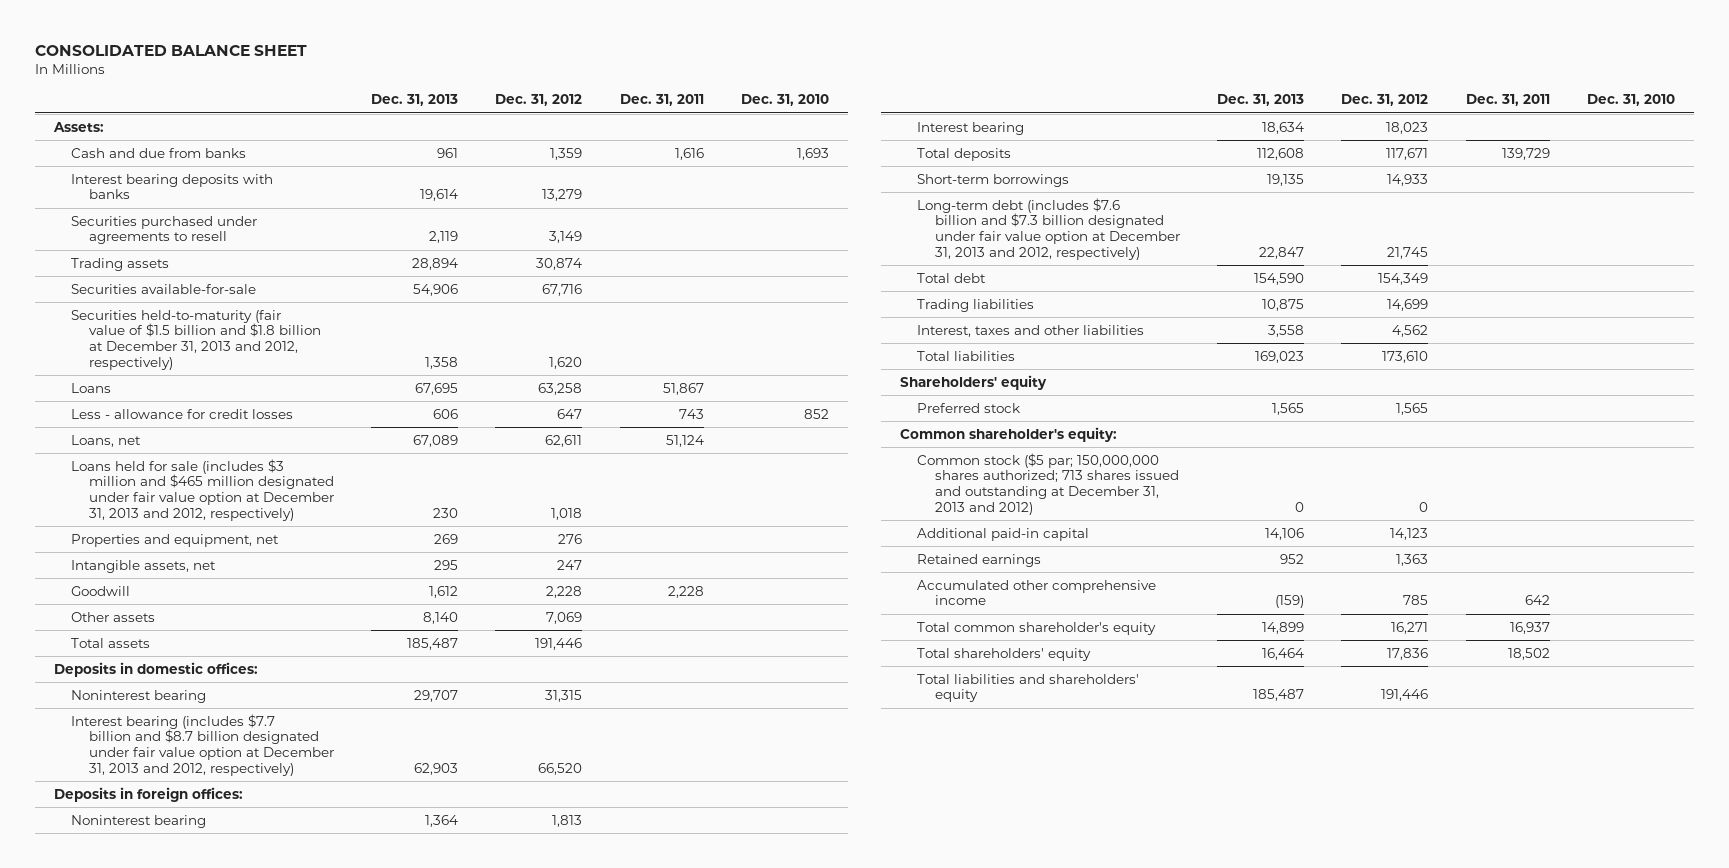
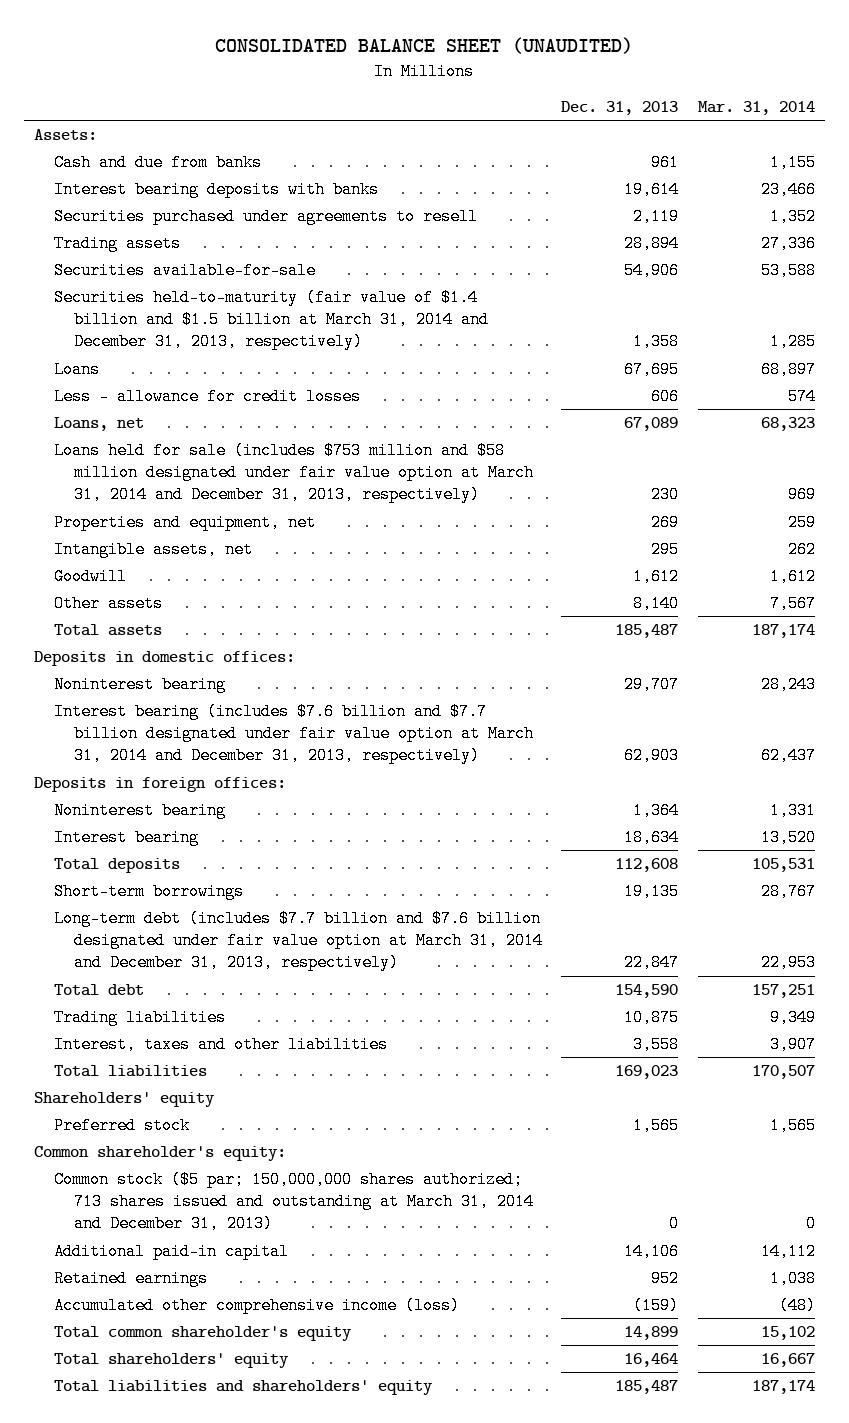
[35,44,308,56] CONSOLIDATED BALANCE SHEET -> [215,36,634,54] CONSOLIDATED BALANCE SHEET (UNAUDITED)
[495,94,583,107] Dec. 31, 2012 -> none
[619,94,704,107] Dec. 31, 2011 -> none
[741,94,830,107] Dec. 31, 2010 -> none
none -> [697,101,815,116] Mar. 31, 2014
[71,309,321,371] Securities held-to-maturity (fair value of $1.5 billion and $1.8 billion at December 31, 2013 and 2012, respectively) -> [53,288,489,351] Securities held-to-maturity (fair value of $1.4 billion and $1.5 billion at March 31, 2014 and December 31, 2013, respectively)
[71,458,334,522] Loans held for sale (includes $3 million and $465 million designated under fair value option at December 31, 2013 and 2012, respectively) -> [53,441,534,504] Loans held for sale (includes $753 million and $58 million designated under fair value option at March 31, 2014 and December 31, 2013, respectively)
[71,713,334,777] Interest bearing (includes $7.7 billion and $8.7 billion designated under fair value option at December 31, 2013 and 2012, respectively) -> [53,702,534,765] Interest bearing (includes $7.6 billion and $7.7 billion designated under fair value option at March 31, 2014 and December 31, 2013, respectively)
[917,197,1180,261] Long-term debt (includes $7.6 billion and $7.3 billion designated under fair value option at December 31, 2013 and 2012, respectively) -> [53,909,543,972] Long-term debt (includes $7.7 billion and $7.6 billion designated under fair value option at March 31, 2014 and December 31, 2013, respectively)
[917,452,1179,516] Common stock ($5 par; 150,000,000 shares authorized; 713 shares issued and outstanding at December 31, 2013 and 2012) -> [53,1170,534,1233] Common stock ($5 par; 150,000,000 shares authorized; 713 shares issued and outstanding at March 31, 2014 and December 31, 2013)
[917,579,1157,606] Accumulated other comprehensive income -> [53,1296,460,1314] Accumulated other comprehensive income (loss)

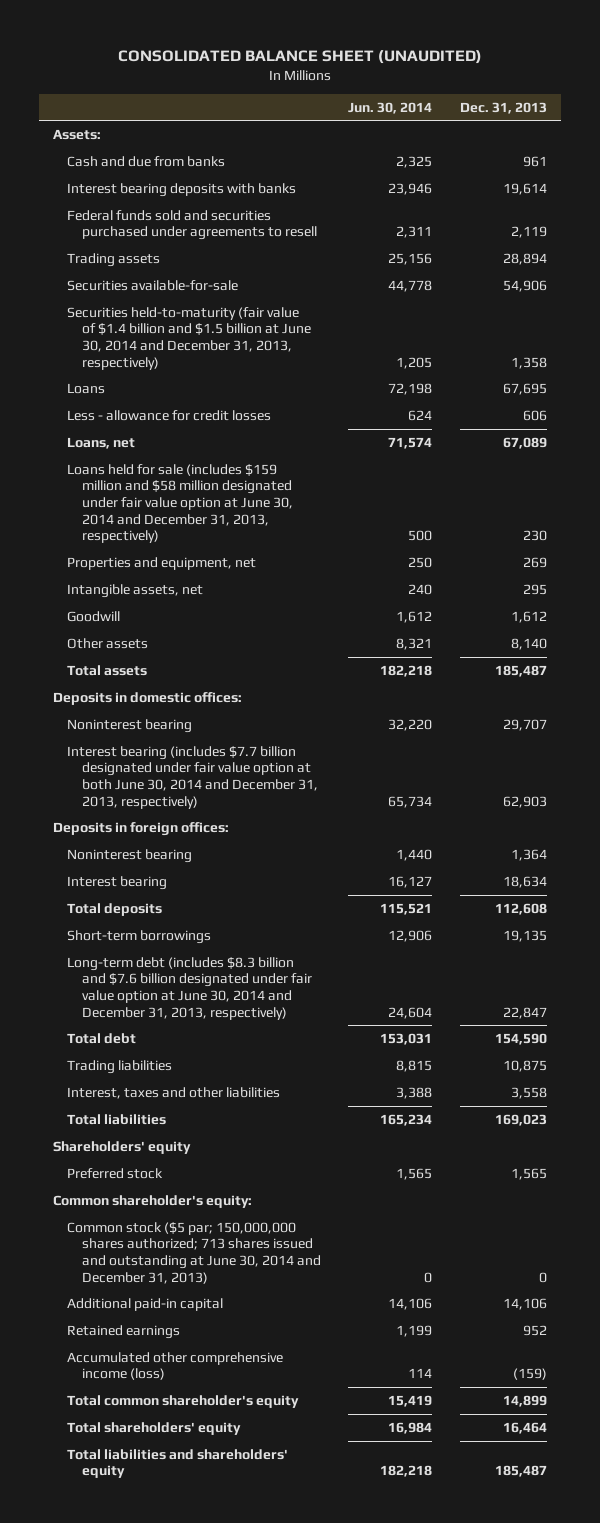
[697,101,815,116] Mar. 31, 2014 -> none
none -> [348,101,433,114] Jun. 30, 2014
[53,207,478,225] Securities purchased under agreements to resell -> [67,209,317,241] Federal funds sold and securities purchased under agreements to resell
[53,288,489,351] Securities held-to-maturity (fair value of $1.4 billion and $1.5 billion at March 31, 2014 and December 31, 2013, respectively) -> [67,306,311,370] Securities held-to-maturity (fair value of $1.4 billion and $1.5 billion at June 30, 2014 and December 31, 2013, respectively)
[53,441,534,504] Loans held for sale (includes $753 million and $58 million designated under fair value option at March 31, 2014 and December 31, 2013, respectively) -> [67,463,293,544] Loans held for sale (includes $159 million and $58 million designated under fair value option at June 30, 2014 and December 31, 2013, respectively)
[53,702,534,765] Interest bearing (includes $7.6 billion and $7.7 billion designated under fair value option at March 31, 2014 and December 31, 2013, respectively) -> [67,745,318,809] Interest bearing (includes $7.7 billion designated under fair value option at both June 30, 2014 and December 31, 2013, respectively)
[53,909,543,972] Long-term debt (includes $7.7 billion and $7.6 billion designated under fair value option at March 31, 2014 and December 31, 2013, respectively) -> [67,956,312,1020] Long-term debt (includes $8.3 billion and $7.6 billion designated under fair value option at June 30, 2014 and December 31, 2013, respectively)
[53,1170,534,1233] Common stock ($5 par; 150,000,000 shares authorized; 713 shares issued and outstanding at March 31, 2014 and December 31, 2013) -> [67,1221,321,1284] Common stock ($5 par; 150,000,000 shares authorized; 713 shares issued and outstanding at June 30, 2014 and December 31, 2013)

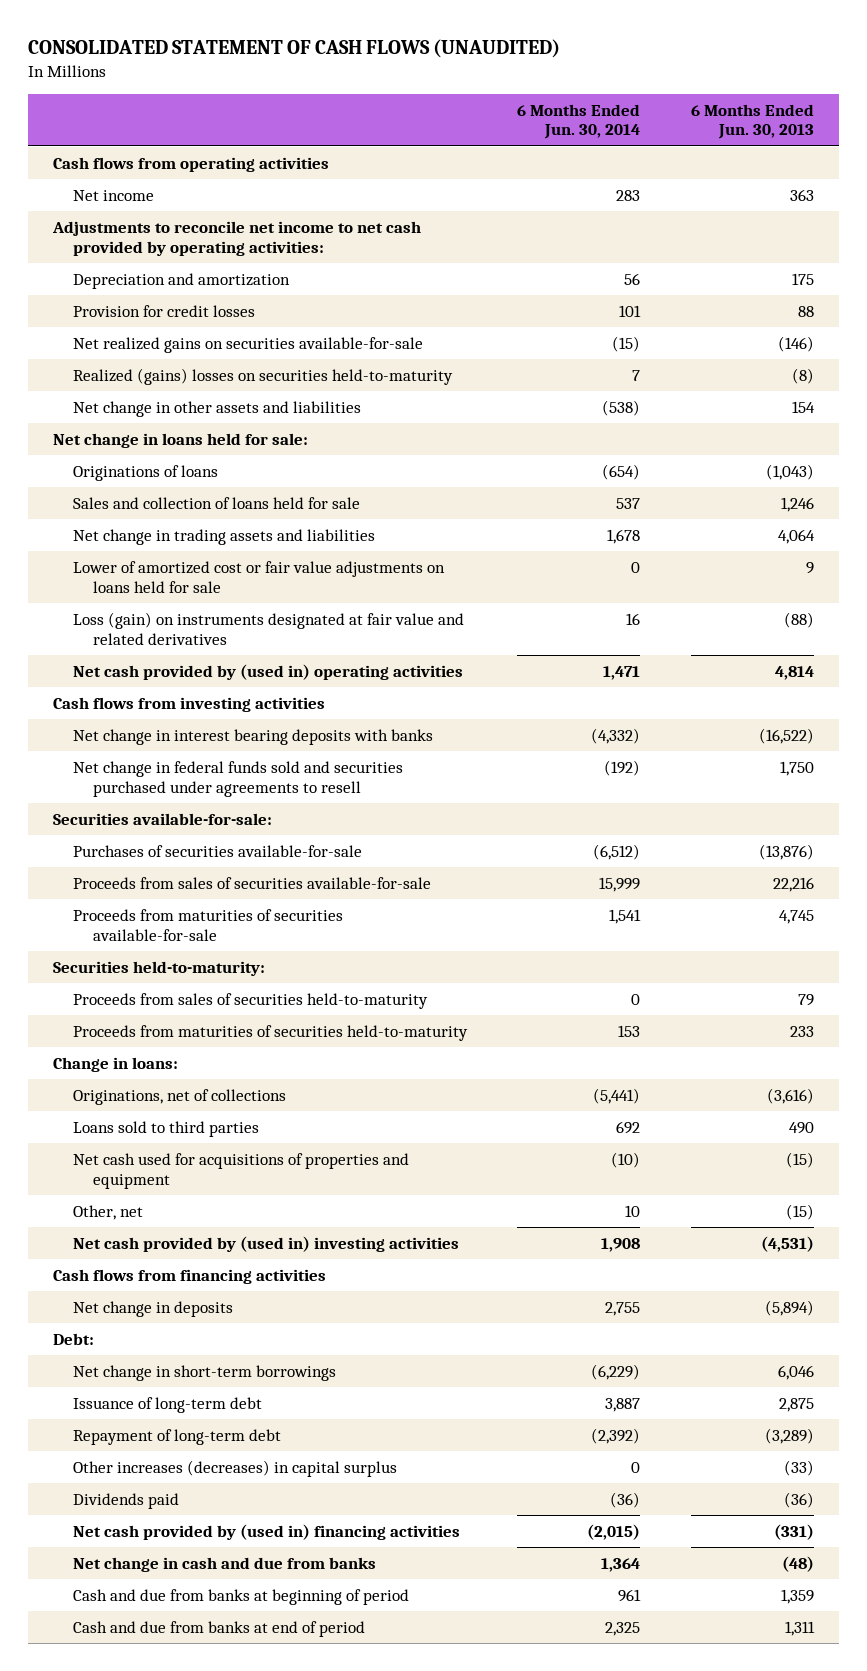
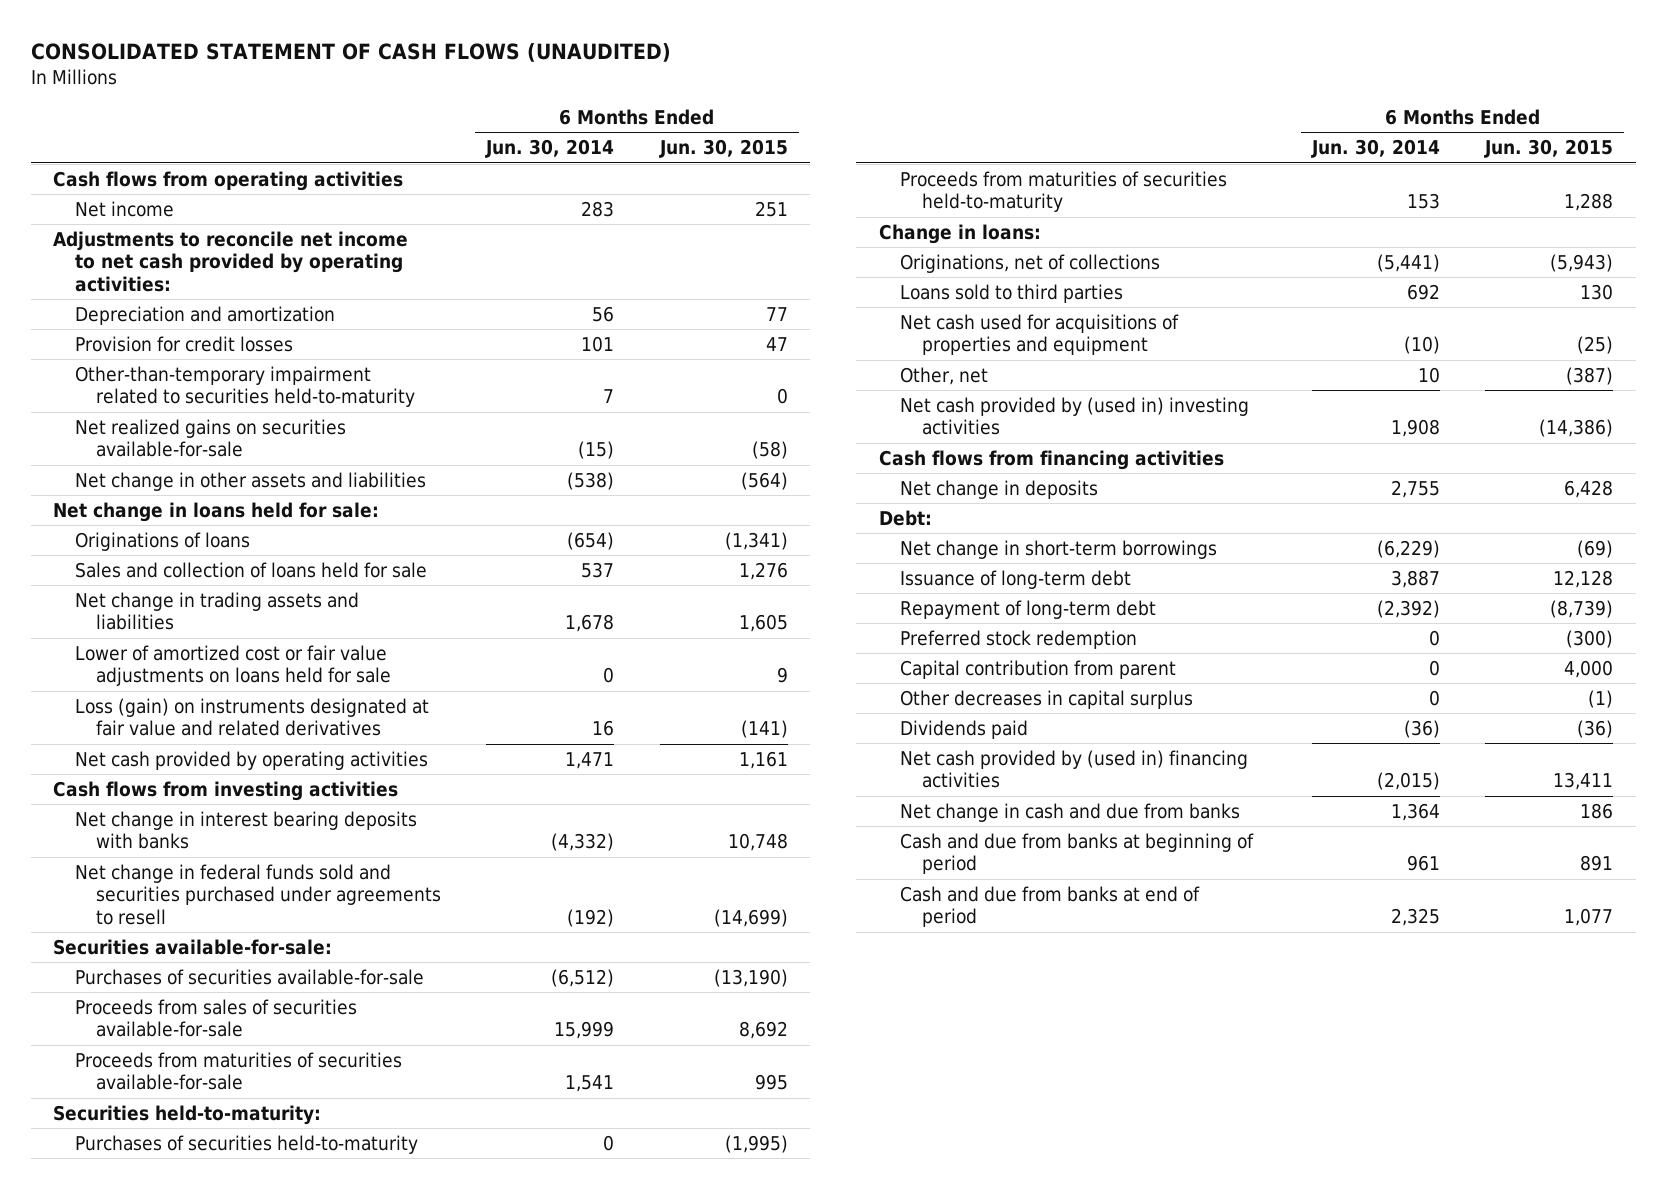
[691,103,815,140] 6 Months Ended Jun. 30, 2013 -> none
none -> [658,139,788,159] Jun. 30, 2015
none -> [74,365,416,408] Other-than-temporary impairment related to securities held-to-maturity
[72,367,453,385] Realized (gains) losses on securities held-to-maturity -> none
[72,663,463,680] Net cash provided by (used in) operating activities -> [74,750,428,770] Net cash provided by operating activities
[72,992,428,1009] Proceeds from sales of securities held-to-maturity -> [74,1134,418,1154] Purchases of securities held-to-maturity
none -> [900,629,1138,649] Preferred stock redemption
none -> [900,659,1177,679] Capital contribution from parent
[72,1459,397,1477] Other increases (decreases) in capital surplus -> [900,689,1194,709] Other decreases in capital surplus

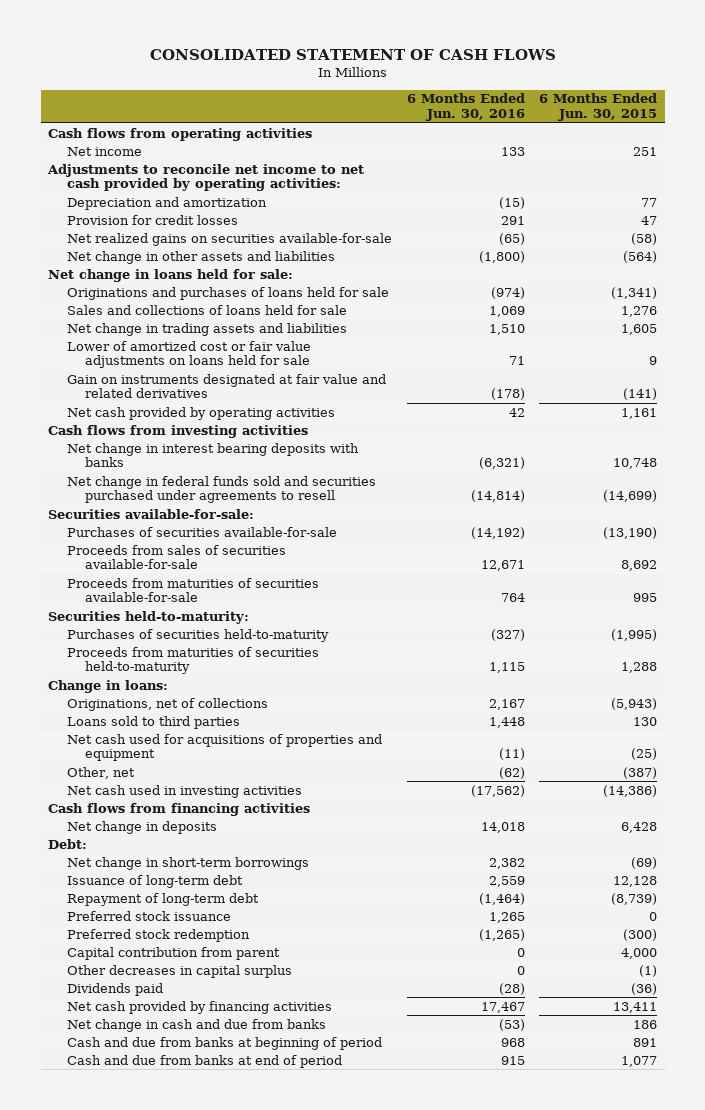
[30,43,671,63] CONSOLIDATED STATEMENT OF CASH FLOWS (UNAUDITED) -> [149,49,556,61] CONSOLIDATED STATEMENT OF CASH FLOWS
[485,139,615,159] Jun. 30, 2014 -> none
none -> [406,93,525,122] 6 Months Ended Jun. 30, 2016
[74,365,416,408] Other-than-temporary impairment related to securities held-to-maturity -> none
[74,531,250,551] Originations of loans -> [66,286,389,300] Originations and purchases of loans held for sale
[74,561,427,578] Sales and collection of loans held for sale -> [66,304,347,315] Sales and collections of loans held for sale
[74,697,429,737] Loss (gain) on instruments designated at fair value and related derivatives -> [66,373,386,399] Gain on instruments designated at fair value and related derivatives
[900,396,1250,436] Net cash provided by (used in) investing activities -> [66,784,302,798] Net cash used in investing activities
none -> [66,910,231,921] Preferred stock issuance
[900,749,1249,789] Net cash provided by (used in) financing activities -> [66,1000,332,1014] Net cash provided by financing activities

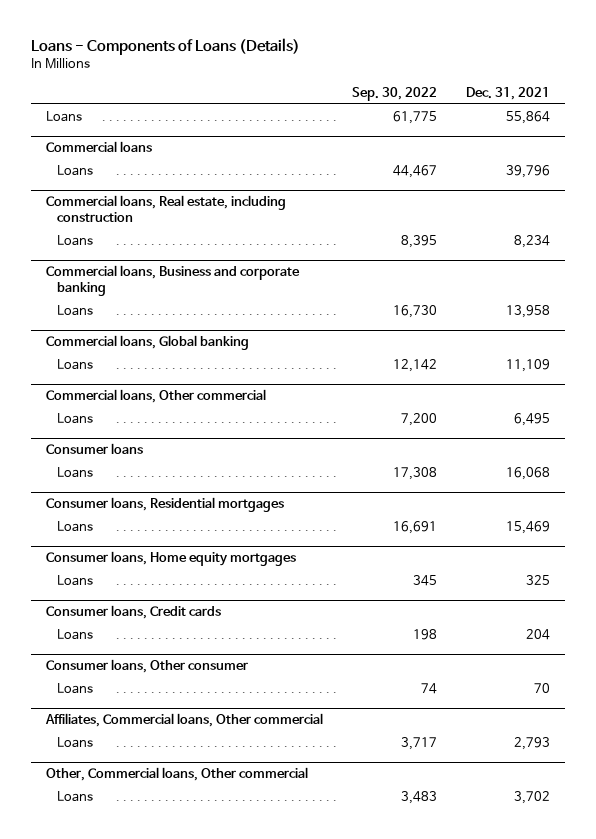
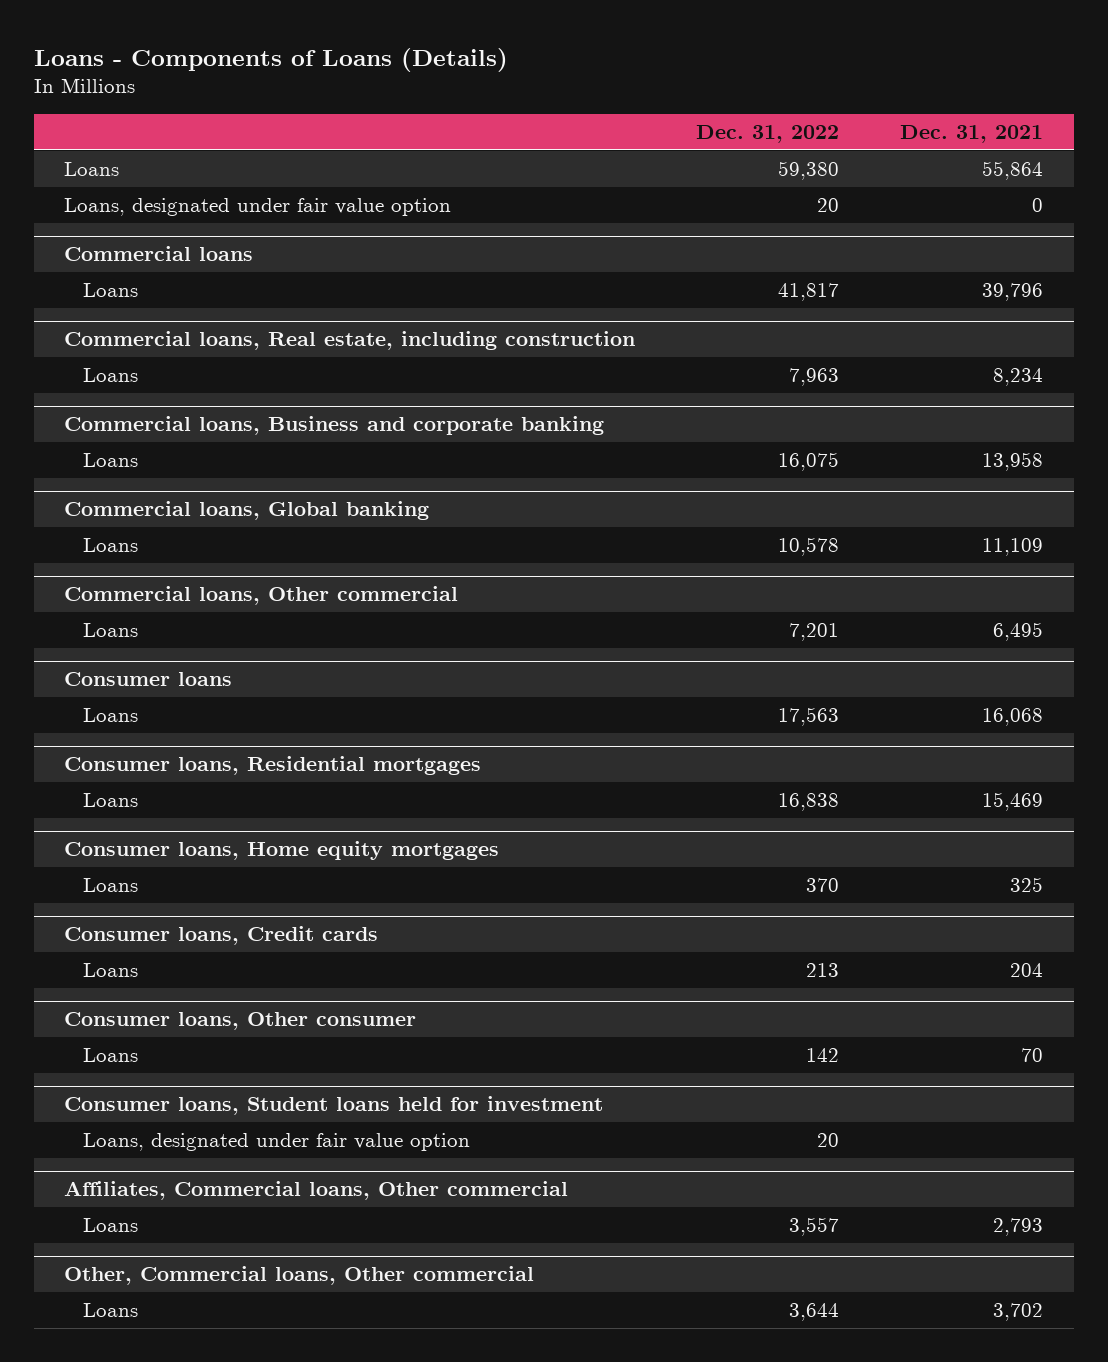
[351,87,437,102] Sep. 30, 2022 -> none
none -> [696,124,840,143] Dec. 31, 2022
none -> [64,197,452,216] Loans, designated under fair value option
none -> [64,1096,604,1116] Consumer loans, Student loans held for investment
none -> [83,1132,471,1151] Loans, designated under fair value option

